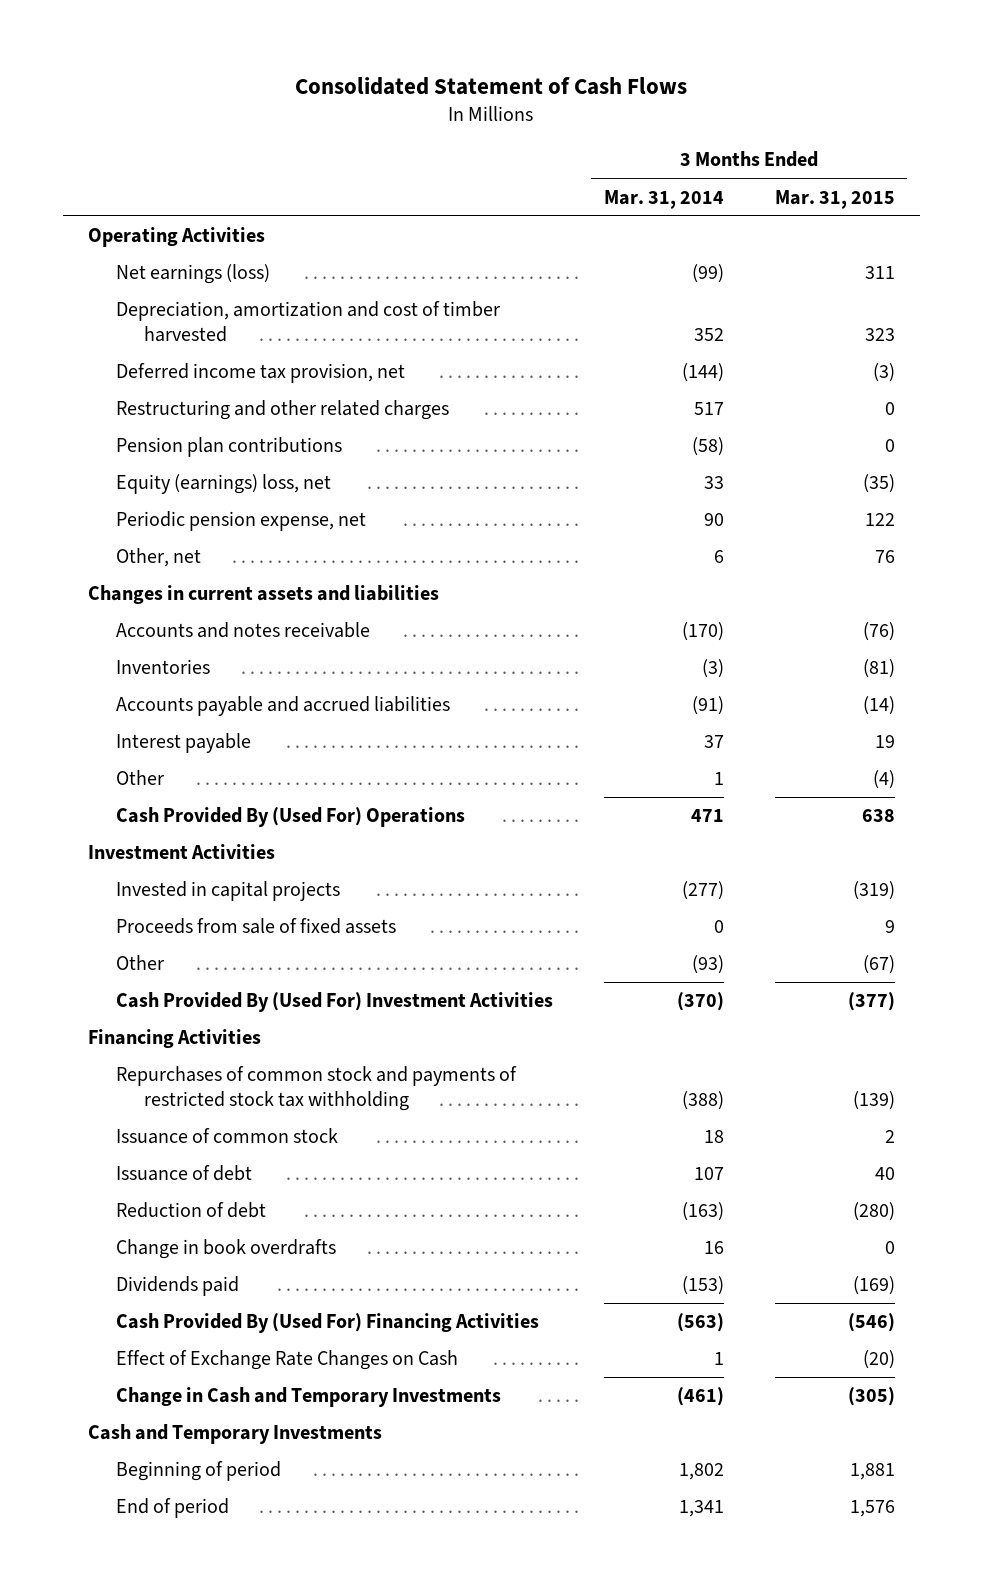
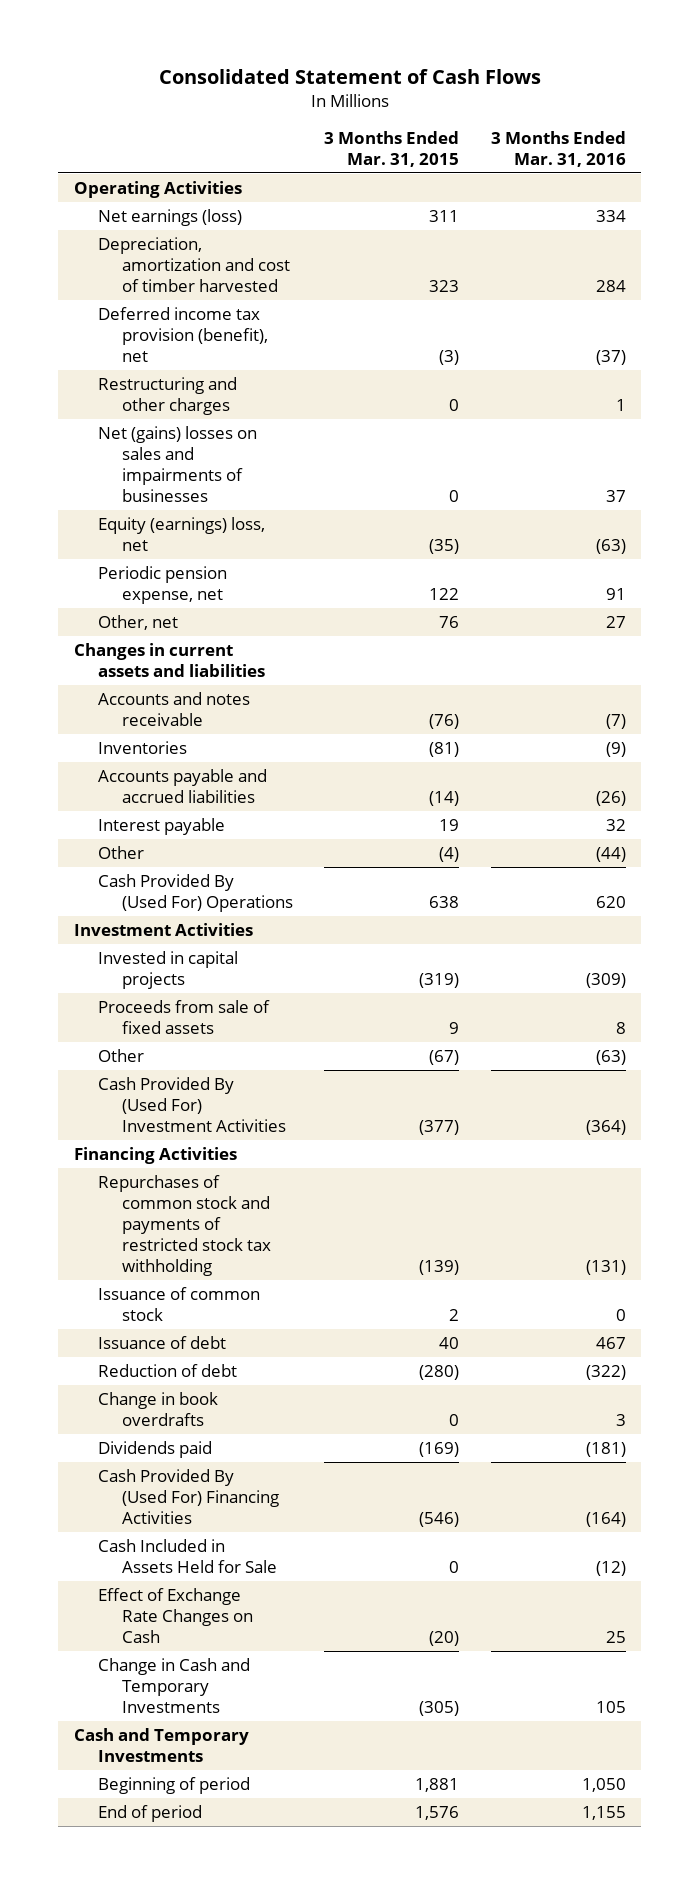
[603,189,724,209] Mar. 31, 2014 -> none
none -> [490,130,626,167] 3 Months Ended Mar. 31, 2016
[116,437,343,458] Pension plan contributions -> none
[116,363,406,384] Deferred income tax provision, net -> [98,306,269,362] Deferred income tax provision (benefit), net
[116,400,450,421] Restructuring and other related charges -> [98,376,238,415] Restructuring and other charges
none -> [98,425,258,502] Net (gains) losses on sales and impairments of businesses
none -> [98,1538,278,1573] Cash Included in Assets Held for Sale

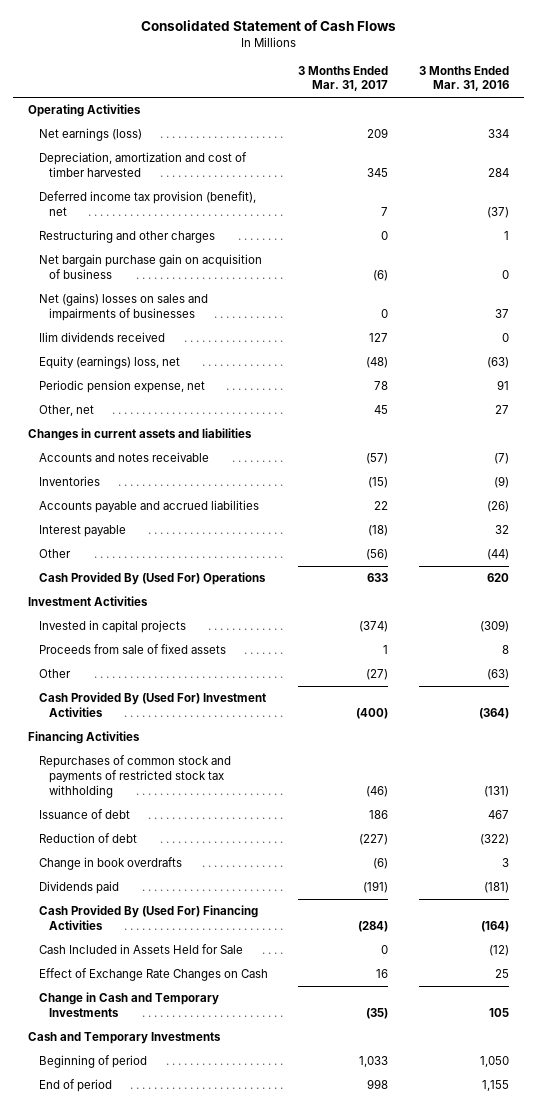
[324,130,460,167] 3 Months Ended Mar. 31, 2015 -> none
none -> [298,65,389,92] 3 Months Ended Mar. 31, 2017
none -> [38,254,262,280] Net bargain purchase gain on acquisition of business
none -> [38,332,165,343] Ilim dividends received
[98,1286,261,1321] Issuance of common stock -> none

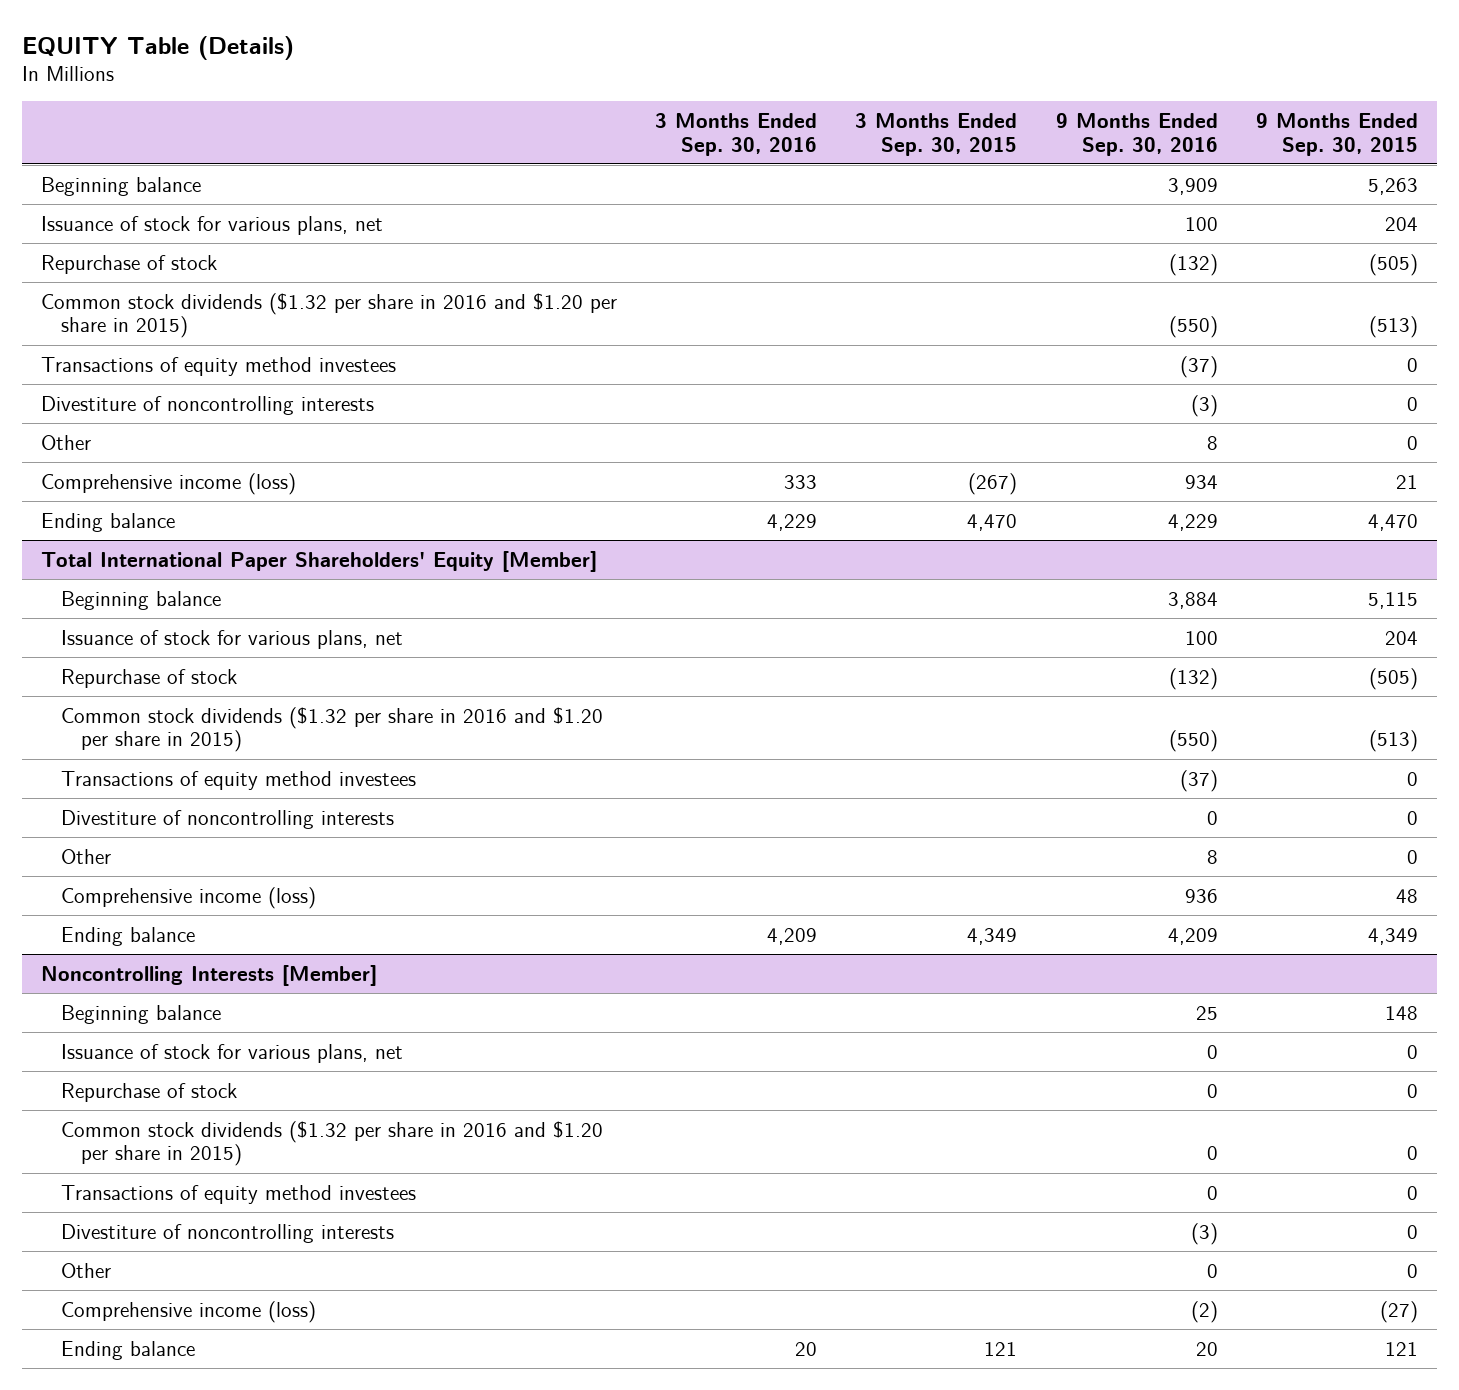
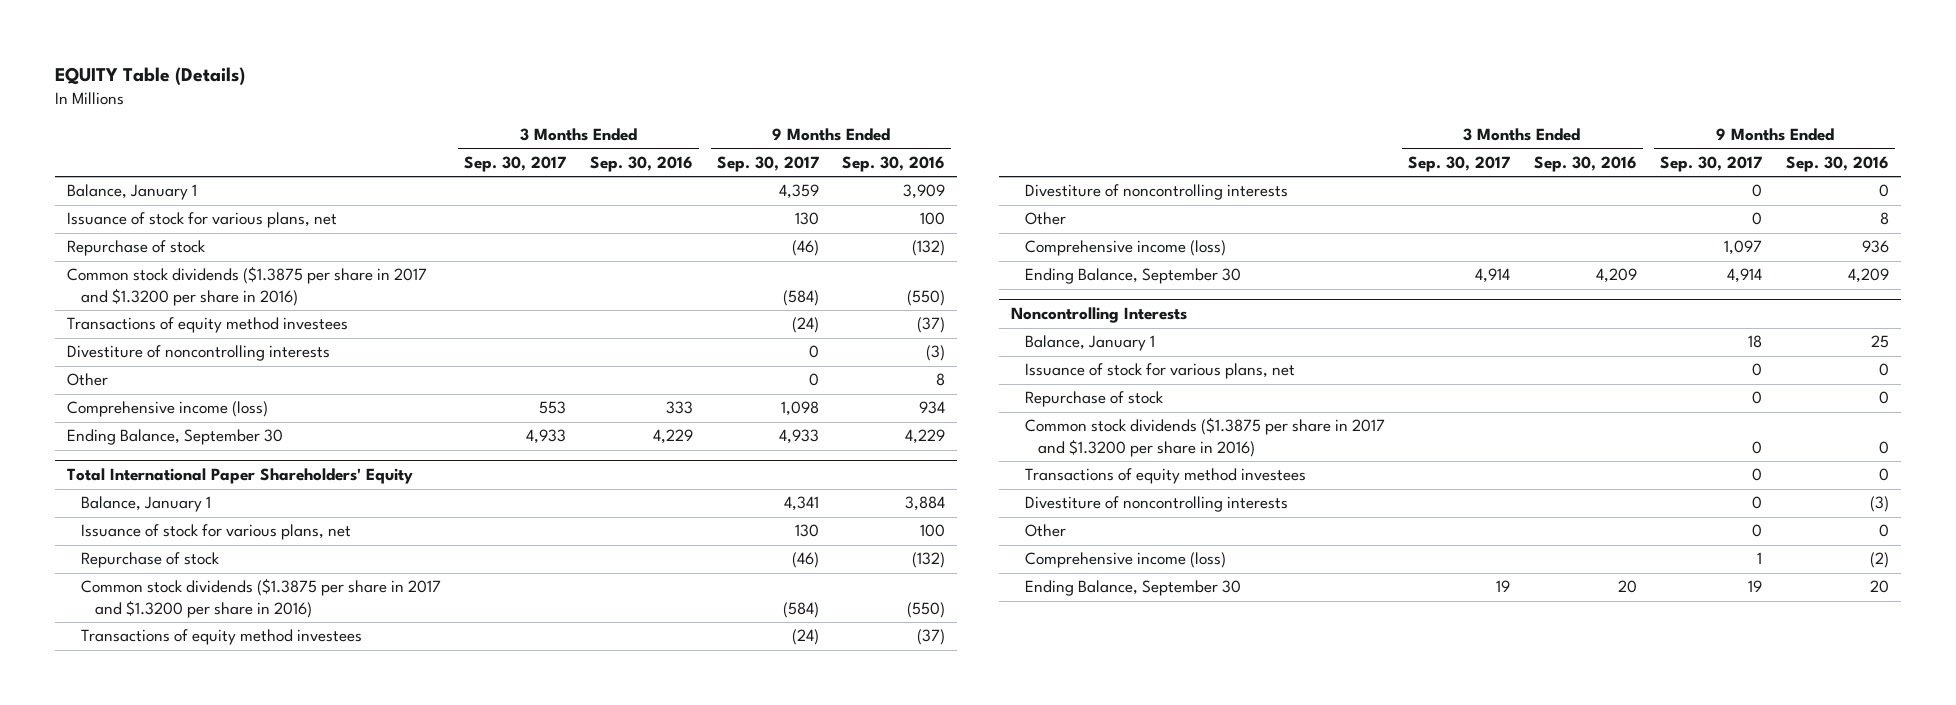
[855,113,1018,156] 3 Months Ended Sep. 30, 2015 -> none
[1255,113,1418,156] 9 Months Ended Sep. 30, 2015 -> none
none -> [464,156,567,173] Sep. 30, 2017
none -> [716,156,819,173] Sep. 30, 2017
[41,176,202,196] Beginning balance -> [66,184,197,201] Balance, January 1
[41,292,618,339] Common stock dividends ($1.32 per share in 2016 and $1.20 per share in 2015) -> [66,266,427,307] Common stock dividends ($1.3875 per share in 2017 and $1.3200 per share in 2016)
[41,512,176,532] Ending balance -> [66,429,283,446] Ending Balance, September 30
[41,550,598,572] Total International Paper Shareholders' Equity [Member] -> [66,468,413,485] Total International Paper Shareholders' Equity
[61,590,222,610] Beginning balance -> [80,496,211,513] Balance, January 1
[61,706,604,753] Common stock dividends ($1.32 per share in 2016 and $1.20 per share in 2015) -> [80,578,441,619] Common stock dividends ($1.3875 per share in 2017 and $1.3200 per share in 2016)
[61,926,196,946] Ending balance -> [1024,268,1241,285] Ending Balance, September 30
[41,964,378,986] Noncontrolling Interests [Member] -> [1010,307,1187,324] Noncontrolling Interests
[61,1004,222,1024] Beginning balance -> [1024,335,1155,352] Balance, January 1
[61,1120,604,1167] Common stock dividends ($1.32 per share in 2016 and $1.20 per share in 2015) -> [1024,417,1385,458] Common stock dividends ($1.3875 per share in 2017 and $1.3200 per share in 2016)
[61,1340,196,1360] Ending balance -> [1024,580,1241,597] Ending Balance, September 30

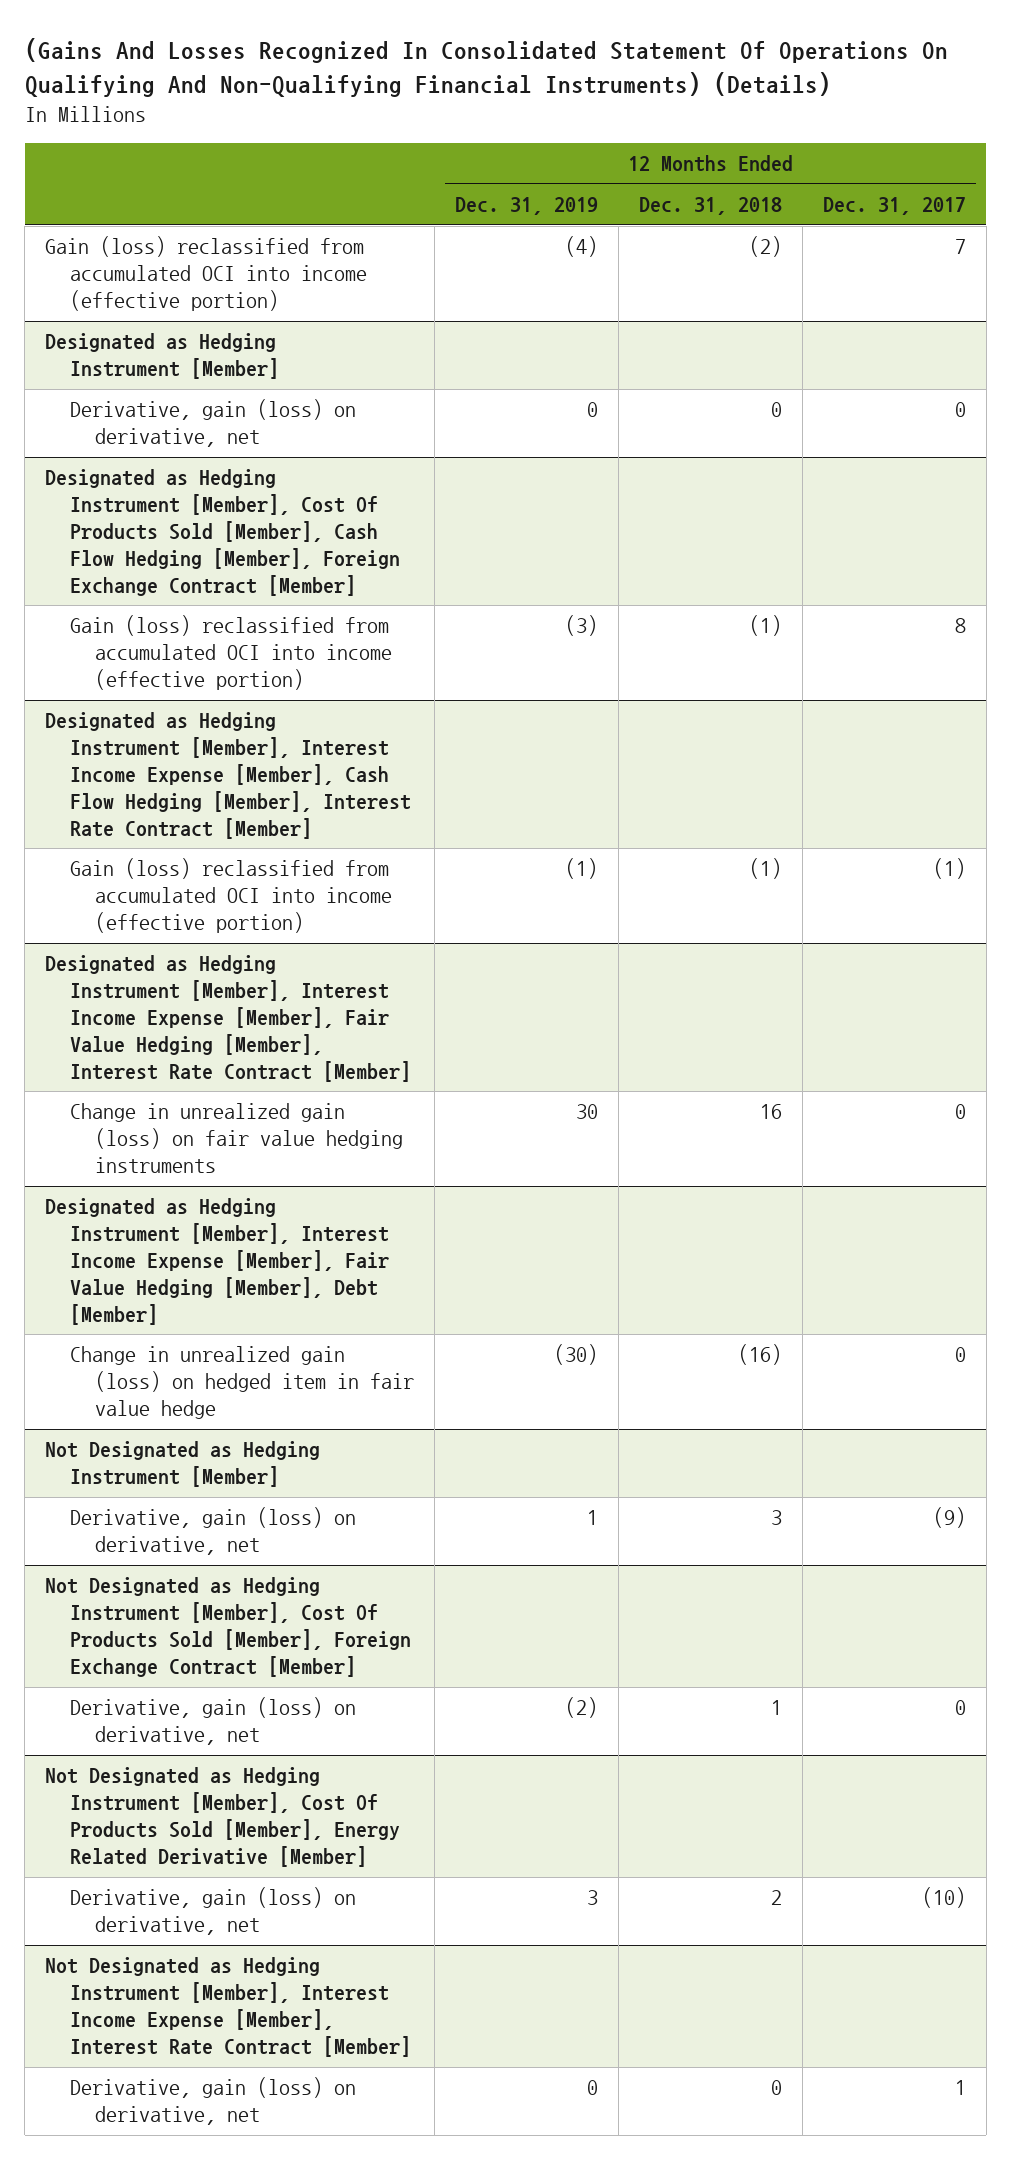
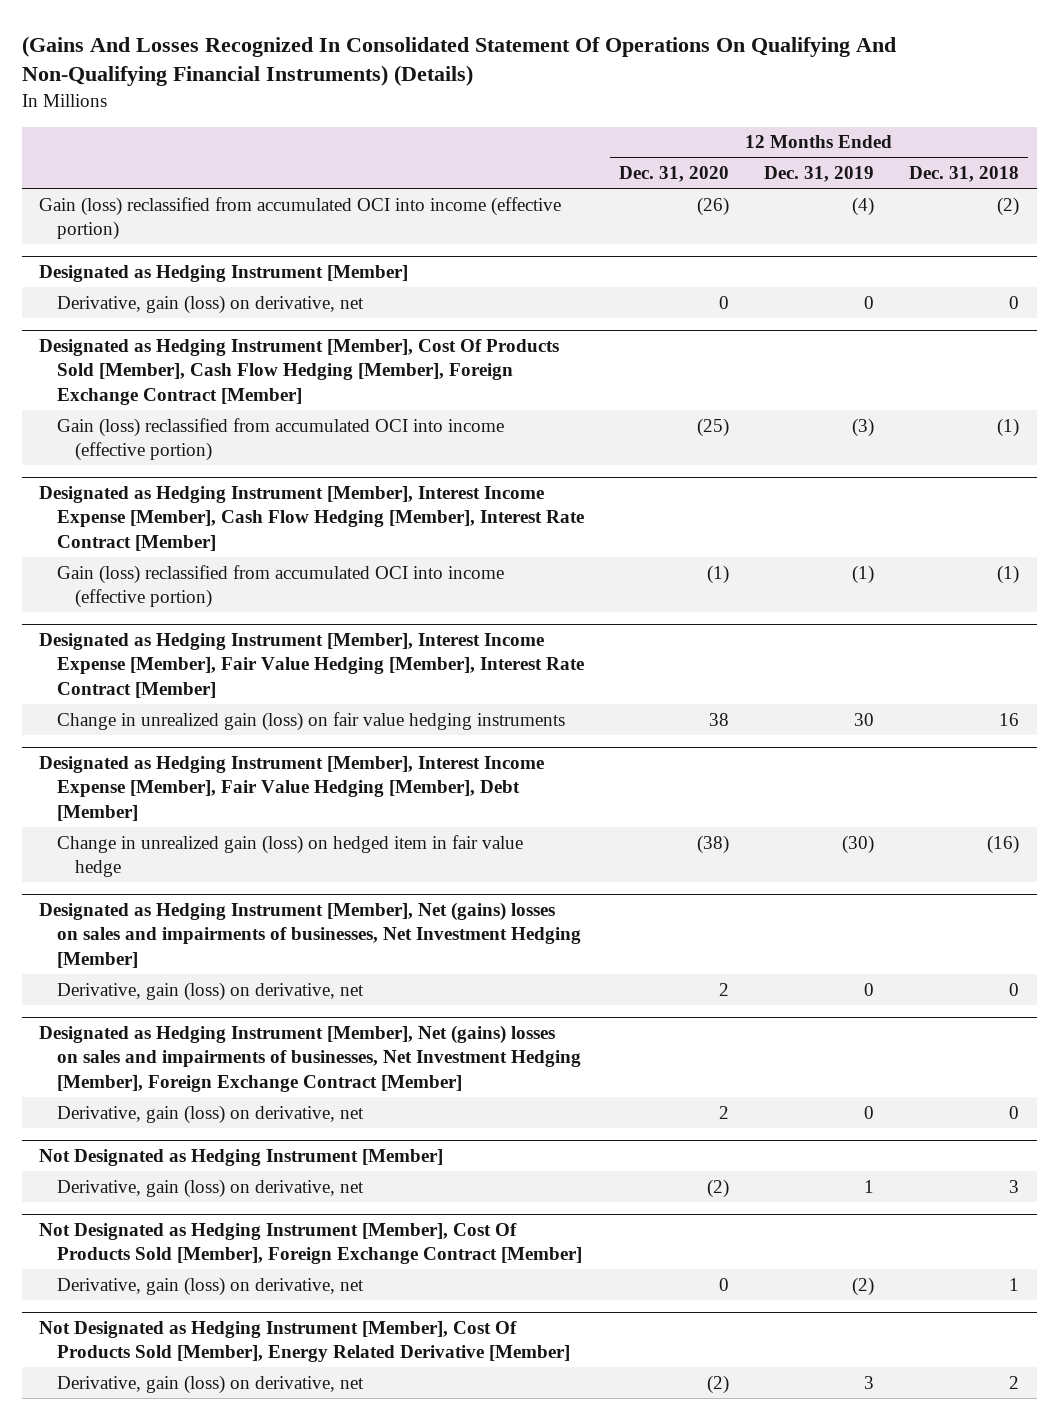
[822,197,966,216] Dec. 31, 2017 -> none
none -> [619,166,730,183] Dec. 31, 2020
none -> [39,901,582,968] Designated as Hedging Instrument [Member], Net (gains) losses on sales and impairments of businesses, Net Investment Hedging [Member]
none -> [57,981,365,1001] Derivative, gain (loss) on derivative, net
none -> [39,1024,582,1092] Designated as Hedging Instrument [Member], Net (gains) losses on sales and impairments of businesses, Net Investment Hedging [Member], Foreign Exchange Contract [Member]
none -> [57,1104,365,1124] Derivative, gain (loss) on derivative, net
[45,1957,412,2058] Not Designated as Hedging Instrument [Member], Interest Income Expense [Member], Interest Rate Contract [Member] -> none
[70,2077,357,2126] Derivative, gain (loss) on derivative, net -> none

